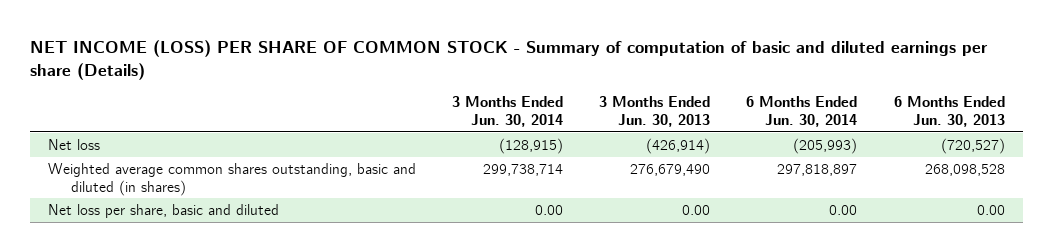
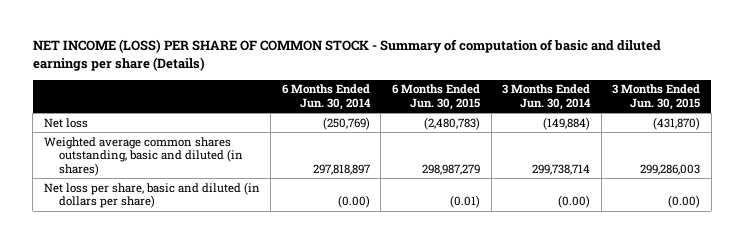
[599,96,711,128] 3 Months Ended Jun. 30, 2013 -> none
[893,96,1005,128] 6 Months Ended Jun. 30, 2013 -> none
none -> [391,84,480,110] 6 Months Ended Jun. 30, 2015
none -> [612,84,701,110] 3 Months Ended Jun. 30, 2015
[499,137,564,154] (128,915) -> [543,116,591,130] (149,884)
[793,137,858,154] (205,993) -> [322,116,370,130] (250,769)
[48,203,280,218] Net loss per share, basic and diluted -> [43,181,260,209] Net loss per share, basic and diluted (in dollars per share)
[535,204,564,215] 0.00 -> [558,195,591,209] (0.00)
[829,204,858,215] 0.00 -> [337,195,370,209] (0.00)

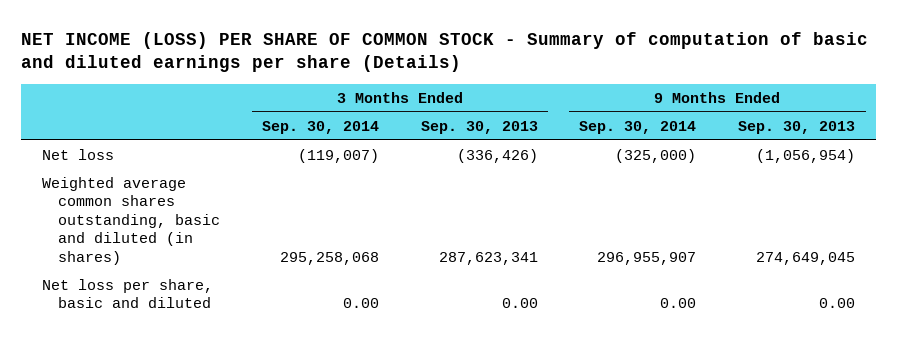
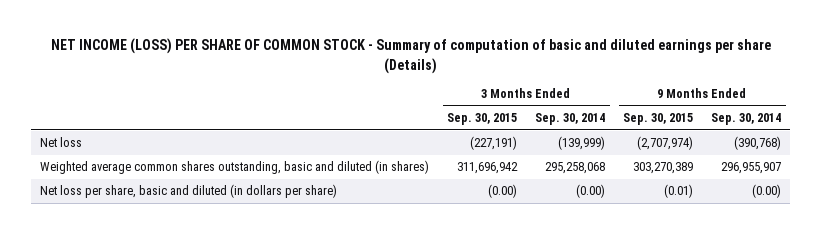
[420,120,538,134] Sep. 30, 2013 -> none
[738,120,856,134] Sep. 30, 2013 -> none
none -> [447,113,518,126] Sep. 30, 2015
none -> [623,113,694,126] Sep. 30, 2015
[298,149,380,164] (119,007) -> [558,136,606,151] (139,999)
[615,149,697,164] (325,000) -> [734,136,782,151] (390,768)
[42,279,214,309] Net loss per share, basic and diluted -> [40,184,338,199] Net loss per share, basic and diluted (in dollars per share)
[343,298,380,309] 0.00 -> [576,184,606,199] (0.00)
[660,298,697,309] 0.00 -> [752,184,782,199] (0.00)

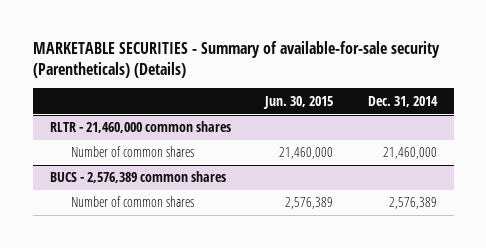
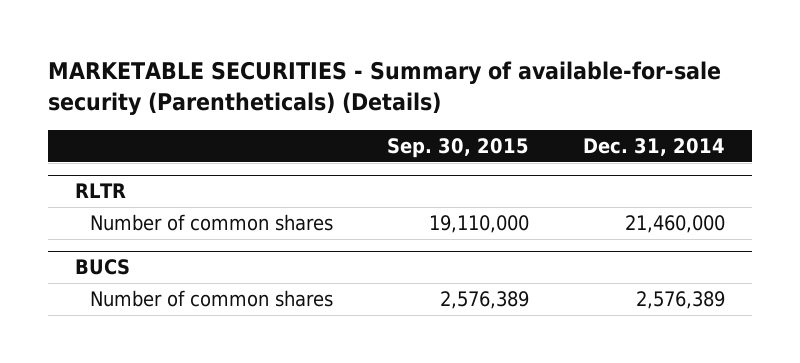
[263,95,334,109] Jun. 30, 2015 -> none
none -> [387,138,530,159] Sep. 30, 2015
[49,121,231,134] RLTR - 21,460,000 common shares -> [74,183,126,199] RLTR
[49,171,226,184] BUCS - 2,576,389 common shares -> [74,259,130,276] BUCS

